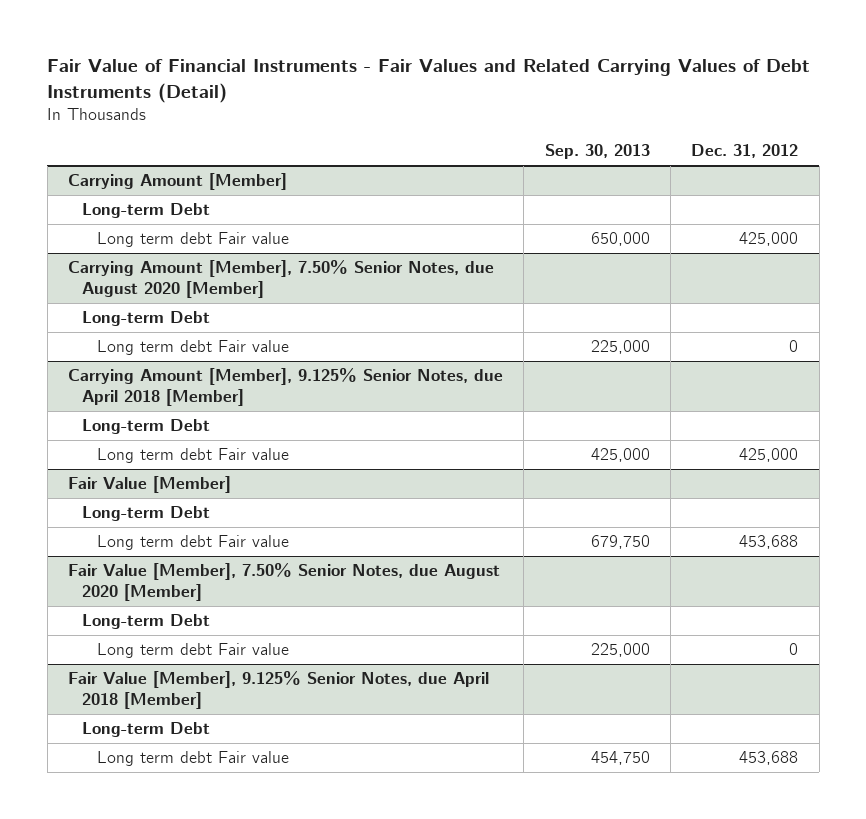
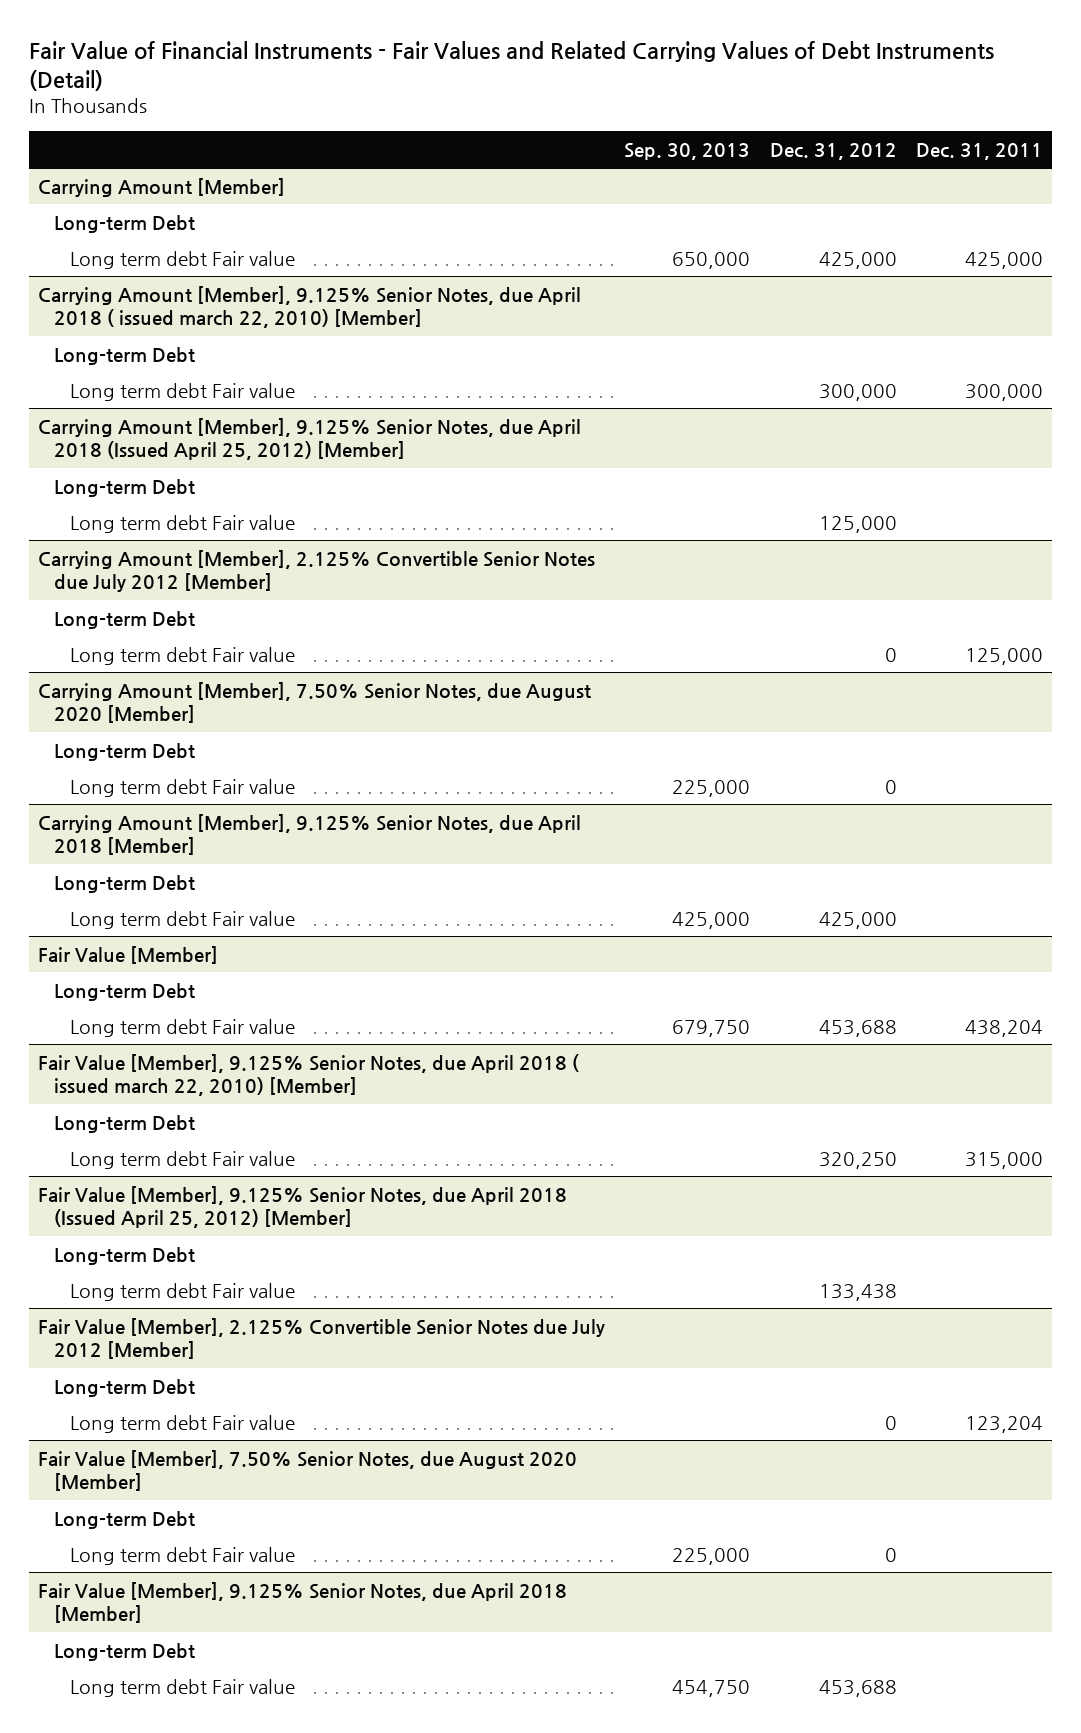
none -> [915,142,1043,160] Dec. 31, 2011
none -> [38,285,582,329] Carrying Amount [Member], 9.125% Senior Notes, due April 2018 ( issued march 22, 2010) [Member]
none -> [53,346,195,365] Long-term Debt
none -> [69,382,295,401] Long term debt Fair value
none -> [38,417,582,461] Carrying Amount [Member], 9.125% Senior Notes, due April 2018 (Issued April 25, 2012) [Member]
none -> [53,478,195,497] Long-term Debt
none -> [69,514,295,533] Long term debt Fair value
none -> [38,549,596,593] Carrying Amount [Member], 2.125% Convertible Senior Notes due July 2012 [Member]
none -> [53,610,195,629] Long-term Debt
none -> [69,646,295,665] Long term debt Fair value
none -> [38,1053,580,1097] Fair Value [Member], 9.125% Senior Notes, due April 2018 ( issued march 22, 2010) [Member]
none -> [53,1114,195,1133] Long-term Debt
none -> [69,1150,295,1169] Long term debt Fair value
none -> [38,1185,568,1229] Fair Value [Member], 9.125% Senior Notes, due April 2018 (Issued April 25, 2012) [Member]
none -> [53,1246,195,1265] Long-term Debt
none -> [69,1282,295,1301] Long term debt Fair value
none -> [38,1317,606,1360] Fair Value [Member], 2.125% Convertible Senior Notes due July 2012 [Member]
none -> [53,1378,195,1397] Long-term Debt
none -> [69,1414,295,1433] Long term debt Fair value

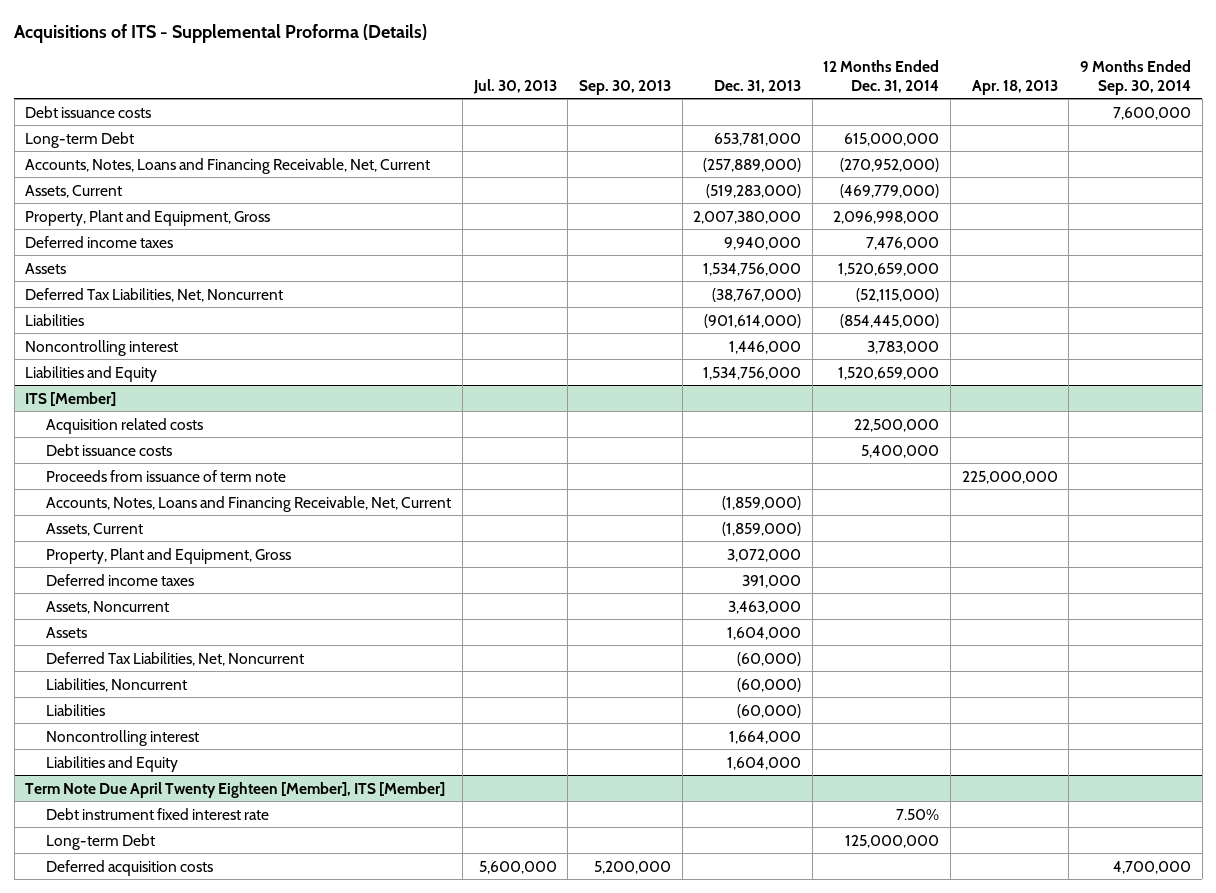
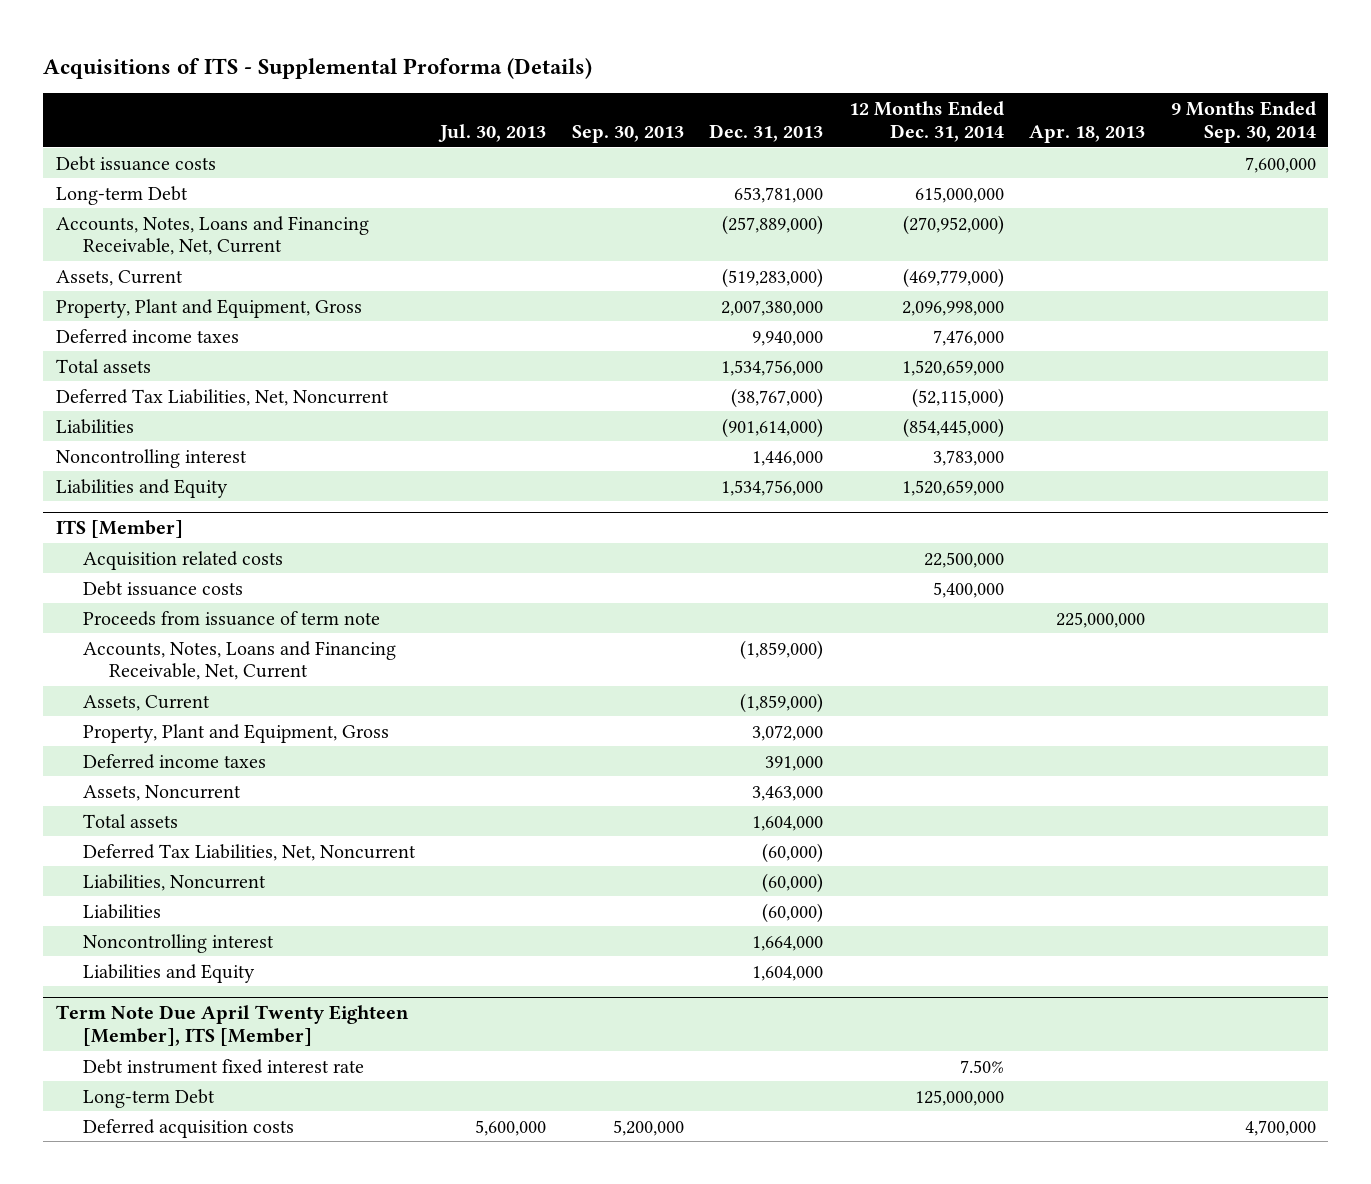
[25,262,67,274] Assets -> [55,358,151,373] Total assets
[46,626,88,638] Assets -> [82,813,178,828] Total assets

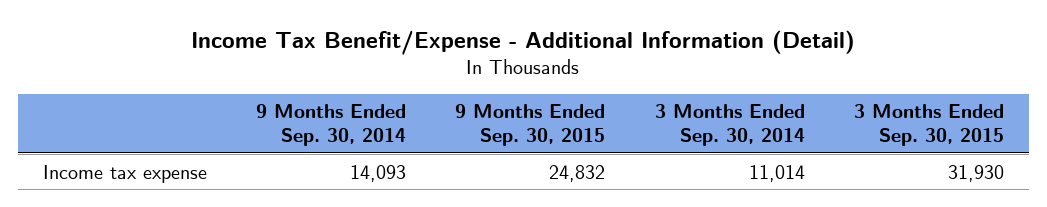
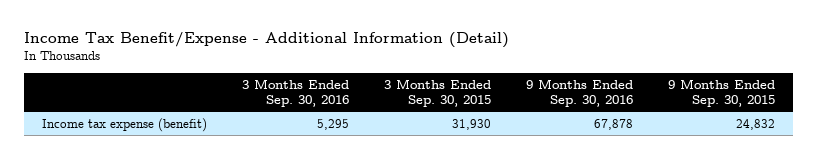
[255,104,406,146] 9 Months Ended Sep. 30, 2014 -> none
[654,104,805,146] 3 Months Ended Sep. 30, 2014 -> none
none -> [241,78,349,108] 3 Months Ended Sep. 30, 2016
none -> [526,78,634,108] 9 Months Ended Sep. 30, 2016
[42,164,207,183] Income tax expense -> [41,118,207,133] Income tax expense (benefit)

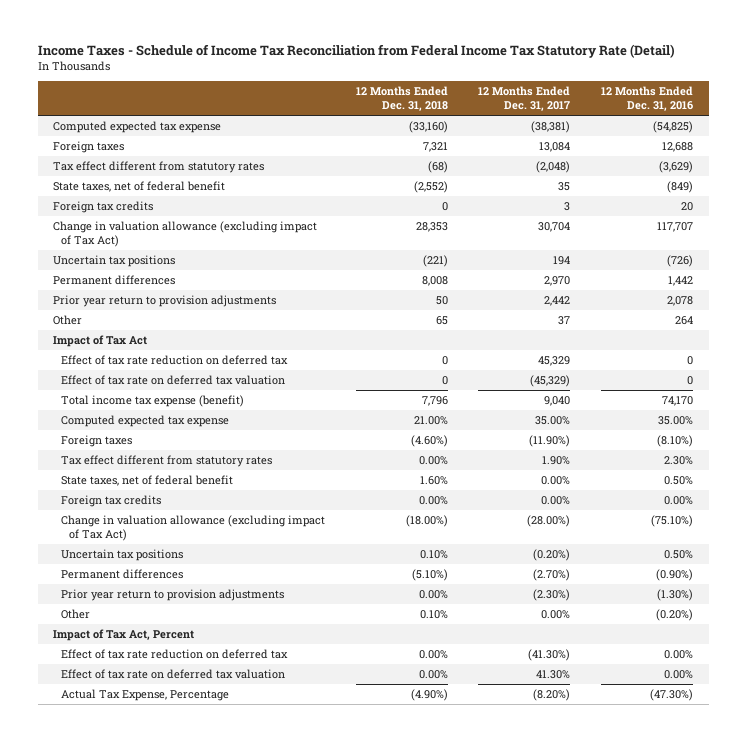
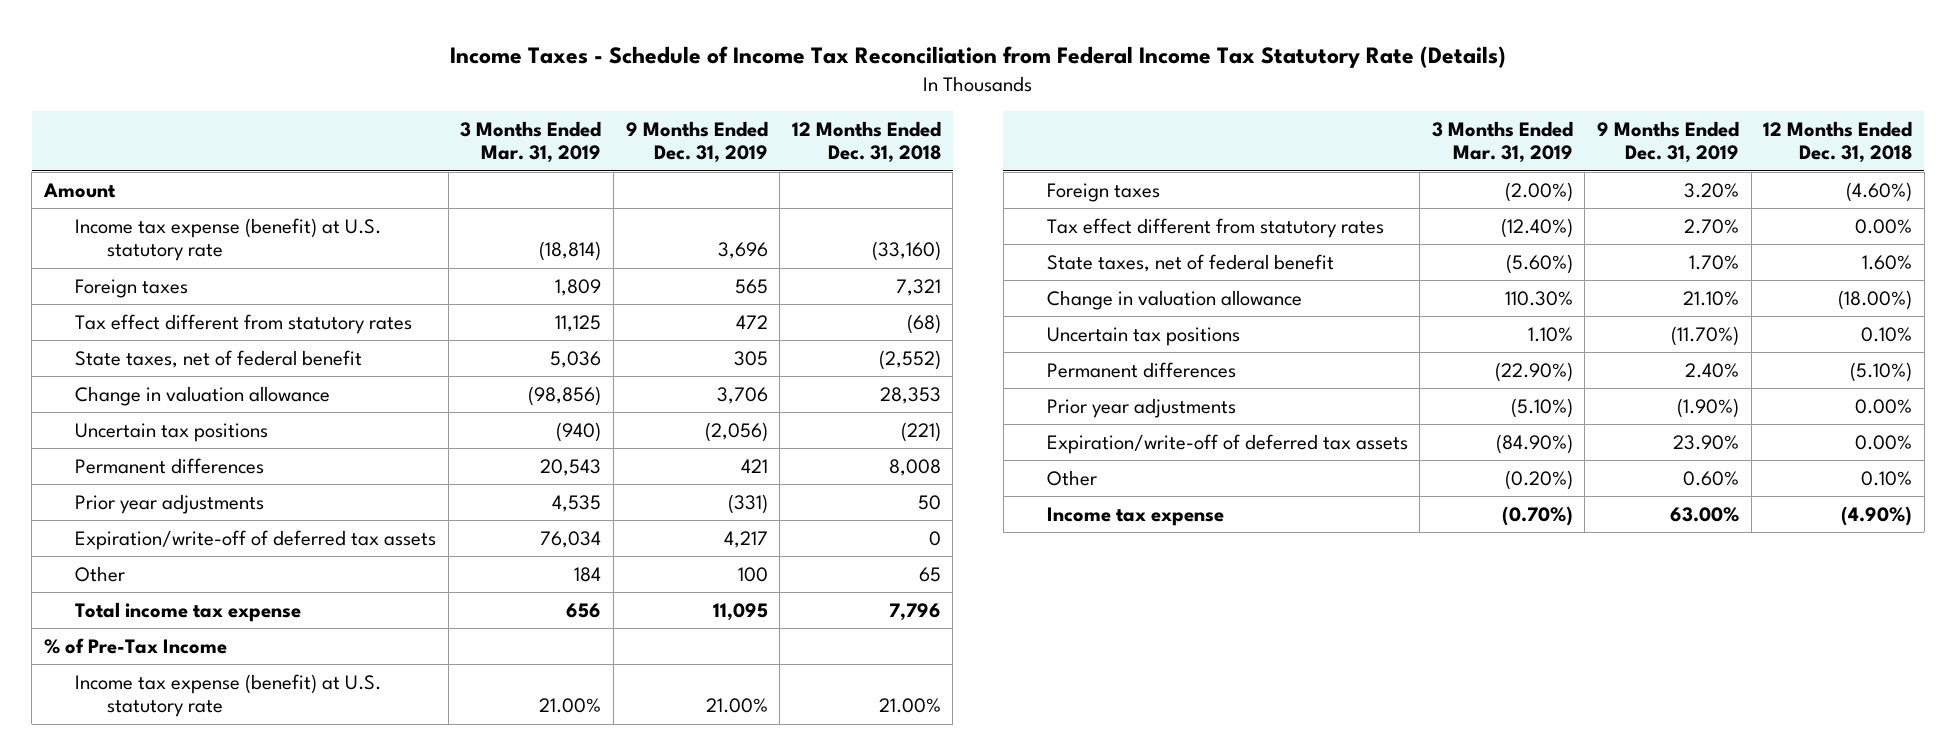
[37,44,675,59] Income Taxes - Schedule of Income Tax Reconciliation from Federal Income Tax Statutory Rate (Detail) -> [450,46,1507,69] Income Taxes - Schedule of Income Tax Reconciliation from Federal Income Tax Statutory Rate (Details)
[478,86,571,112] 12 Months Ended Dec. 31, 2017 -> none
[601,86,694,112] 12 Months Ended Dec. 31, 2016 -> none
none -> [460,120,602,164] 3 Months Ended Mar. 31, 2019
none -> [625,120,768,164] 9 Months Ended Dec. 31, 2019
none -> [42,182,116,198] Amount
[53,120,222,133] Computed expected tax expense -> [75,217,382,262] Income tax expense (benefit) at U.S. statutory rate
[53,200,154,213] Foreign tax credits -> none
[53,220,318,247] Change in valuation allowance (excluding impact of Tax Act) -> [75,385,331,406] Change in valuation allowance
[53,294,277,307] Prior year return to provision adjustments -> [75,493,265,514] Prior year adjustments
none -> [75,529,437,550] Expiration/write-off of deferred tax assets
[53,334,148,347] Impact of Tax Act -> none
[60,354,288,365] Effect of tax rate reduction on deferred tax -> none
[60,374,285,385] Effect of tax rate on deferred tax valuation -> none
[60,394,244,407] Total income tax expense (benefit) -> [75,601,302,622] Total income tax expense
none -> [43,637,227,654] % of Pre-Tax Income
[60,414,229,427] Computed expected tax expense -> [75,673,382,718] Income tax expense (benefit) at U.S. statutory rate
[60,494,161,507] Foreign tax credits -> none
[60,514,325,541] Change in valuation allowance (excluding impact of Tax Act) -> [1046,289,1302,310] Change in valuation allowance
[60,588,284,601] Prior year return to provision adjustments -> [1046,397,1236,418] Prior year adjustments
none -> [1046,433,1408,454] Expiration/write-off of deferred tax assets
[53,628,195,641] Impact of Tax Act, Percent -> none
[60,648,288,659] Effect of tax rate reduction on deferred tax -> none
[60,668,285,679] Effect of tax rate on deferred tax valuation -> none
[60,688,229,701] Actual Tax Expense, Percentage -> [1046,506,1224,526] Income tax expense

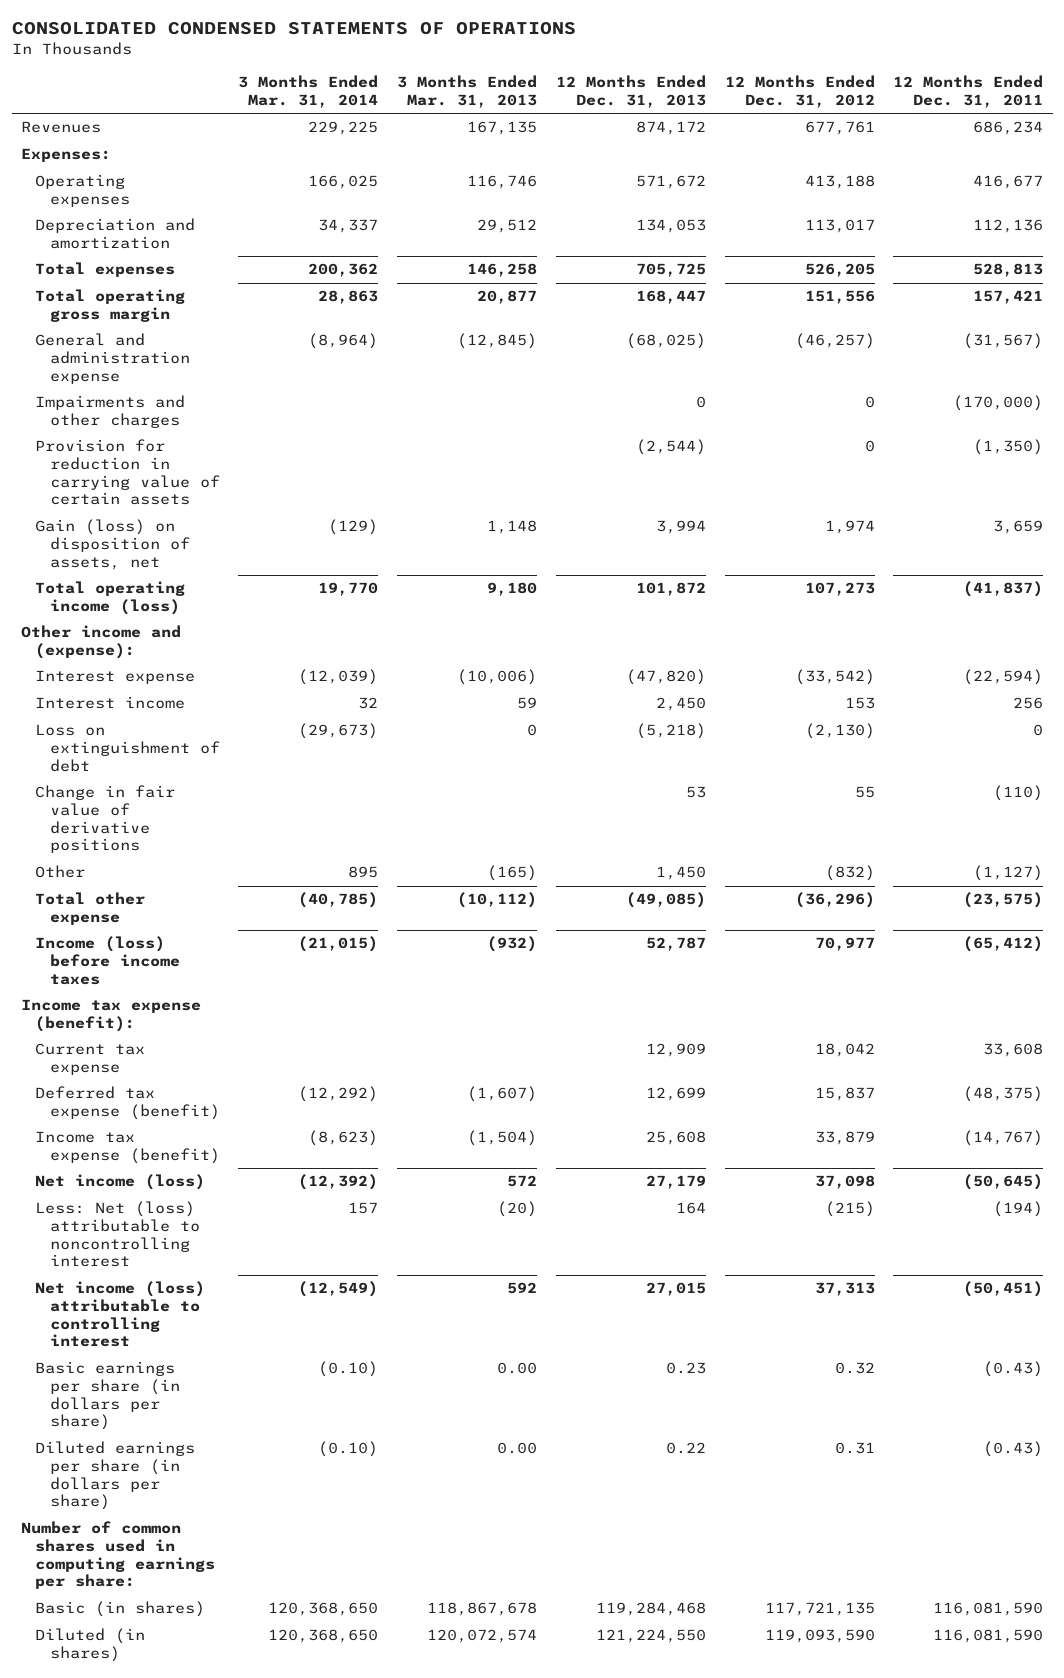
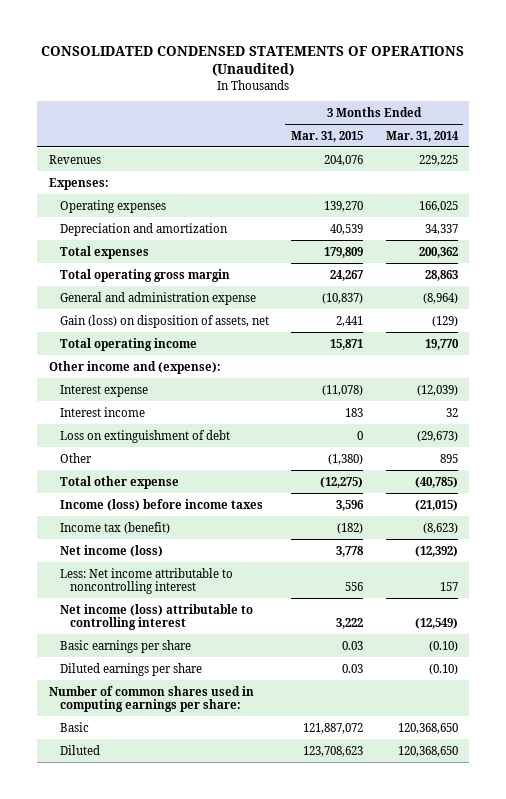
[11,22,576,36] CONSOLIDATED CONDENSED STATEMENTS OF OPERATIONS -> [41,45,465,76] CONSOLIDATED CONDENSED STATEMENTS OF OPERATIONS (Unaudited)
[397,75,538,108] 3 Months Ended Mar. 31, 2013 -> none
[555,75,706,108] 12 Months Ended Dec. 31, 2013 -> none
[724,75,875,108] 12 Months Ended Dec. 31, 2012 -> none
[893,75,1044,108] 12 Months Ended Dec. 31, 2011 -> none
none -> [291,130,364,142] Mar. 31, 2015
[35,395,186,429] Impairments and other charges -> none
[35,439,220,506] Provision for reduction in carrying value of certain assets -> none
[35,581,186,616] Total operating income (loss) -> [59,337,197,351] Total operating income
[35,785,176,854] Change in fair value of derivative positions -> none
[21,999,202,1033] Income tax expense (benefit): -> none
[35,1043,146,1076] Current tax expense -> none
[35,1086,220,1121] Deferred tax expense (benefit) -> none
[35,1131,220,1165] Income tax expense (benefit) -> [59,521,170,534] Income tax (benefit)
[35,1201,200,1268] Less: Net (loss) attributable to noncontrolling interest -> [59,567,233,595] Less: Net income attributable to noncontrolling interest
[35,1361,180,1431] Basic earnings per share (in dollars per share) -> [59,639,191,653] Basic earnings per share
[35,1441,196,1511] Diluted earnings per share (in dollars per share) -> [59,662,202,676] Diluted earnings per share
[35,1601,206,1618] Basic (in shares) -> [59,721,89,732] Basic
[35,1628,146,1663] Diluted (in shares) -> [59,744,100,755] Diluted

